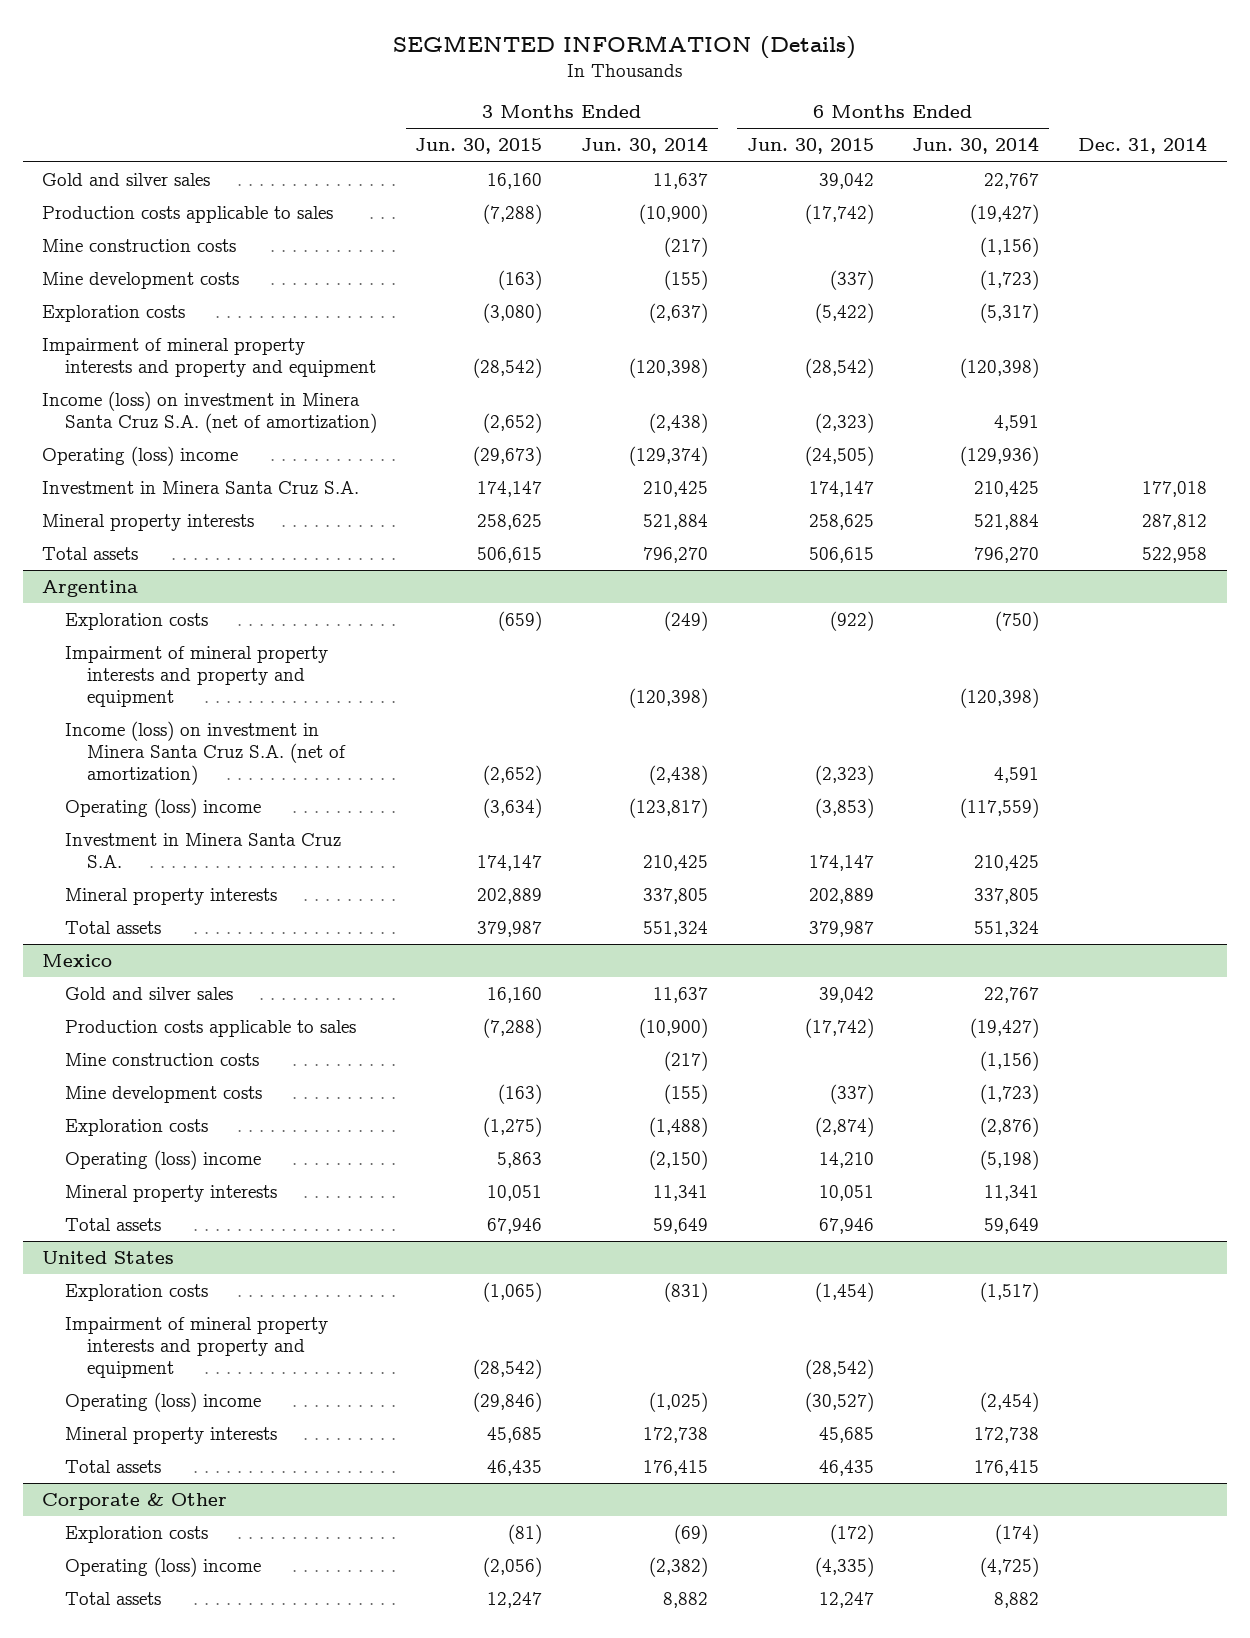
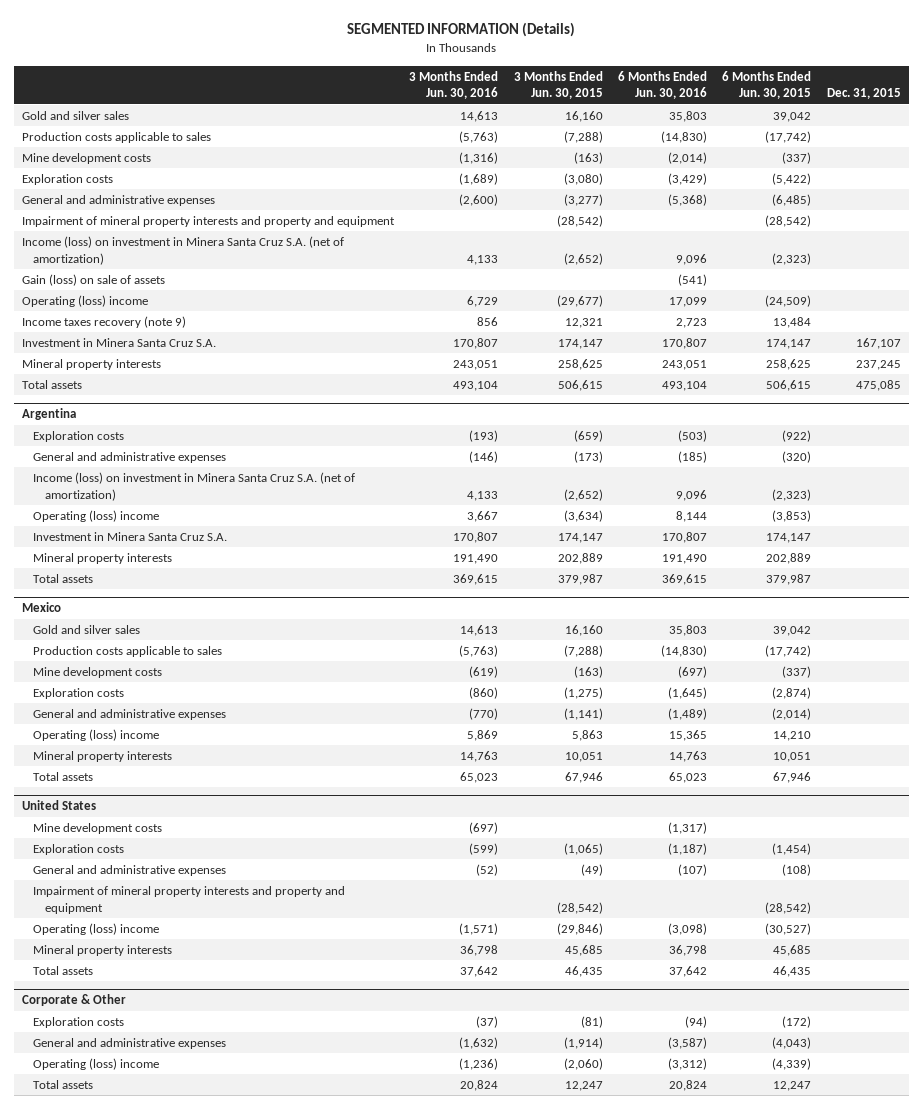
[581,136,709,155] Jun. 30, 2014 -> none
[912,136,1040,155] Jun. 30, 2014 -> none
[1078,136,1208,155] Dec. 31, 2014 -> none
none -> [409,70,499,100] 3 Months Ended Jun. 30, 2016
none -> [618,70,708,100] 6 Months Ended Jun. 30, 2016
none -> [826,88,901,100] Dec. 31, 2015
[42,239,237,253] Mine construction costs -> none
none -> [21,195,215,207] General and administrative expenses
none -> [21,274,165,287] Gain (loss) on sale of assets
[473,446,543,467] (29,673) -> [556,295,603,308] (29,677)
[804,446,874,467] (24,505) -> [765,295,812,308] (24,509)
none -> [21,316,186,329] Income taxes recovery (note 9)
[64,646,328,707] Impairment of mineral property interests and property and equipment -> none
none -> [33,452,227,464] General and administrative expenses
[64,1053,259,1067] Mine construction costs -> none
none -> [33,709,227,721] General and administrative expenses
none -> [33,823,163,835] Mine development costs
none -> [33,865,227,877] General and administrative expenses
none -> [33,1038,227,1050] General and administrative expenses
[483,1557,543,1578] (2,056) -> [563,1058,603,1071] (2,060)
[814,1557,874,1578] (4,335) -> [772,1058,812,1071] (4,339)

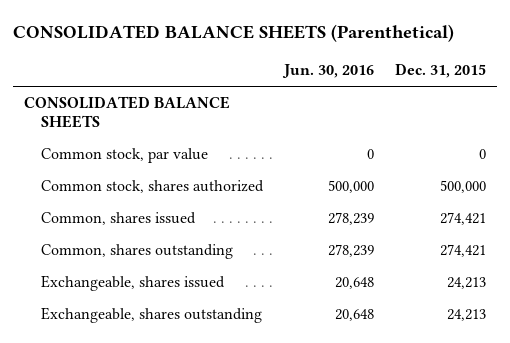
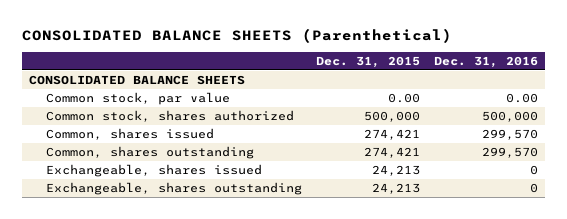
[282,64,375,79] Jun. 30, 2016 -> none
none -> [434,55,539,68] Dec. 31, 2016
[479,149,487,160] 0 -> [387,93,420,104] 0.00

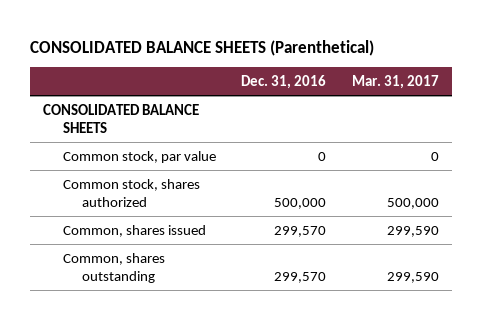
[315,55,420,68] Dec. 31, 2015 -> none
none -> [352,74,440,89] Mar. 31, 2017
[506,93,539,104] 0.00 -> [318,151,327,161] 0
[45,164,262,178] Exchangeable, shares issued -> none
[45,182,302,196] Exchangeable, shares outstanding -> none

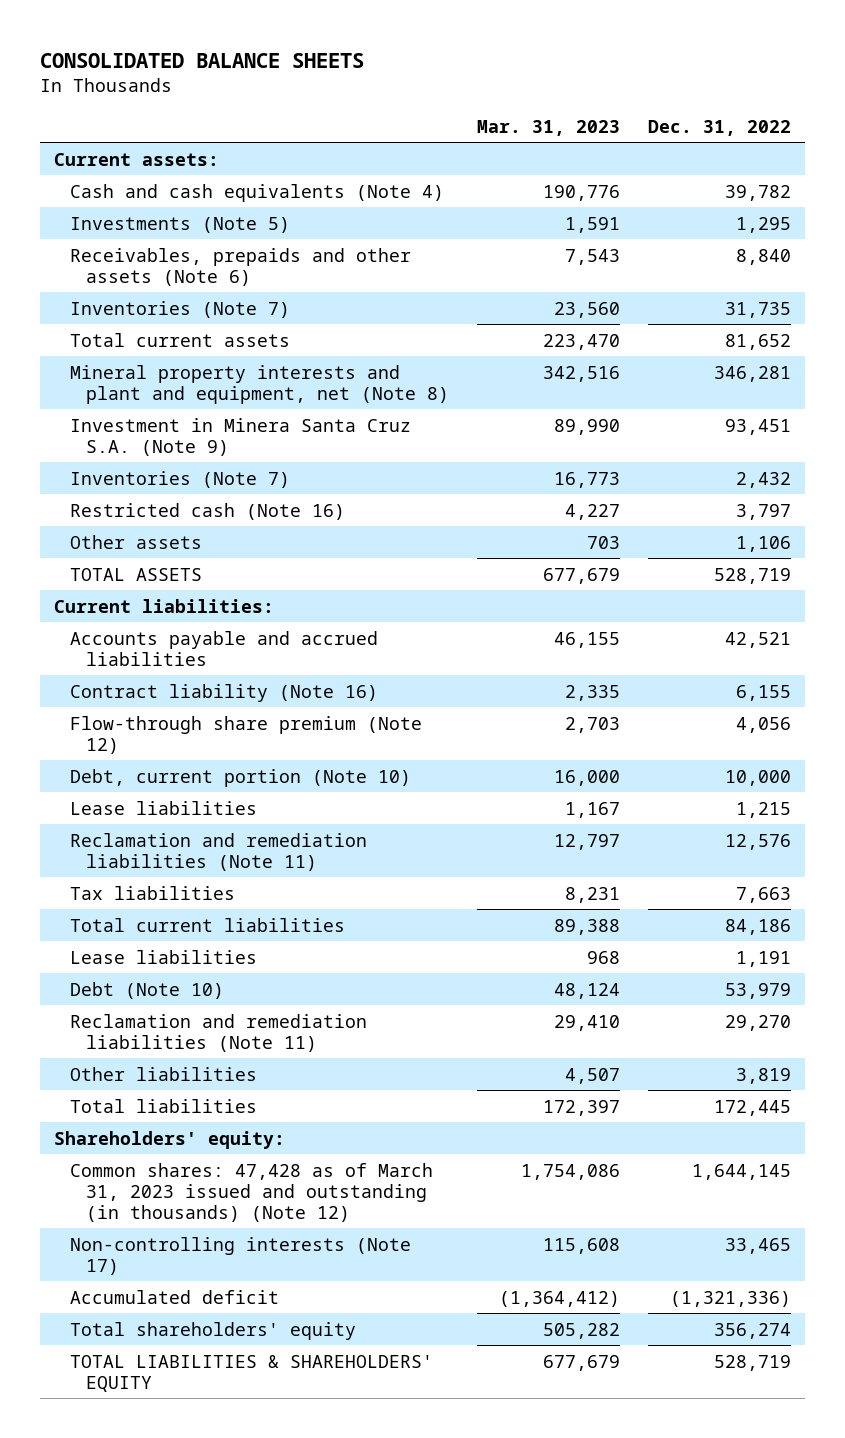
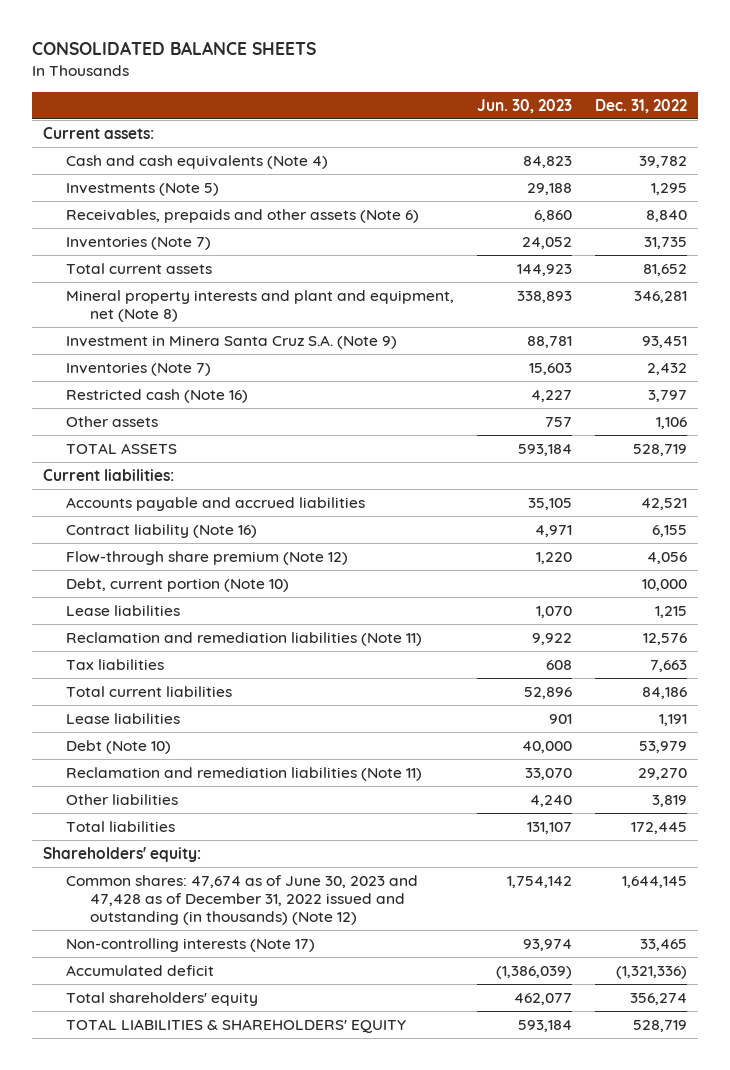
[477,119,621,136] Mar. 31, 2023 -> none
none -> [477,98,573,113] Jun. 30, 2023
[70,1162,434,1222] Common shares: 47,428 as of March 31, 2023 issued and outstanding (in thousands) (Note 12) -> [66,875,419,925] Common shares: 47,674 as of June 30, 2023 and 47,428 as of December 31, 2022 issued and outstanding (in thousands) (Note 12)

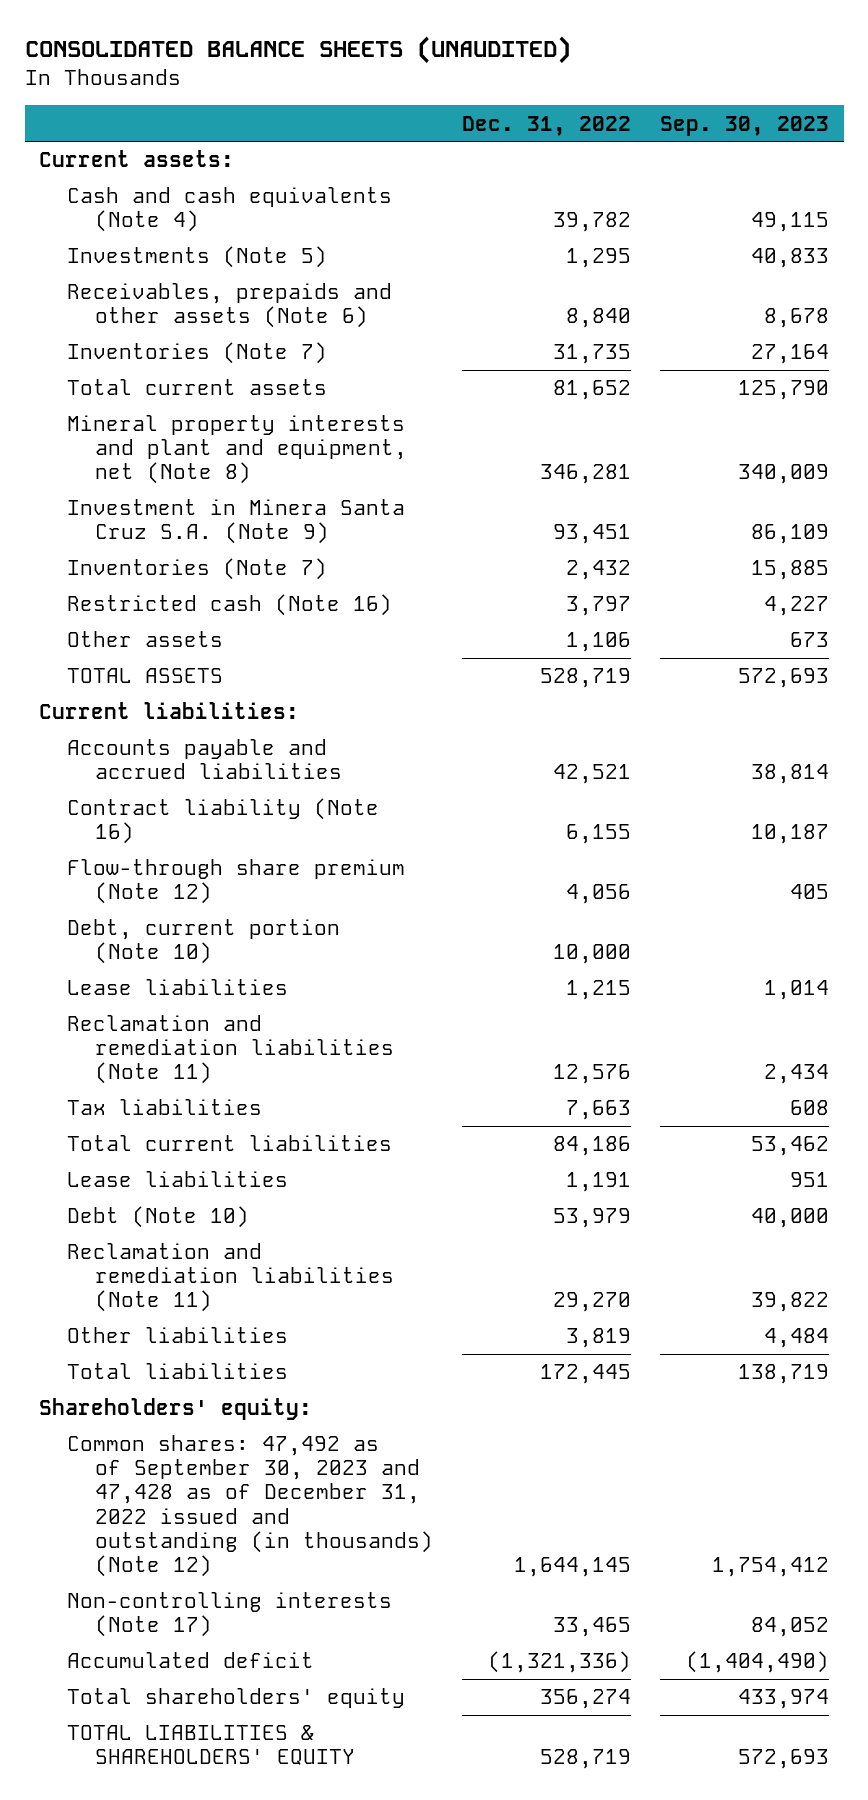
[31,41,316,56] CONSOLIDATED BALANCE SHEETS -> [24,35,571,64] CONSOLIDATED BALANCE SHEETS (UNAUDITED)
[477,98,573,113] Jun. 30, 2023 -> none
none -> [660,115,830,136] Sep. 30, 2023
[66,875,419,925] Common shares: 47,674 as of June 30, 2023 and 47,428 as of December 31, 2022 issued and outstanding (in thousands) (Note 12) -> [67,1435,434,1577] Common shares: 47,492 as of September 30, 2023 and 47,428 as of December 31, 2022 issued and outstanding (in thousands) (Note 12)

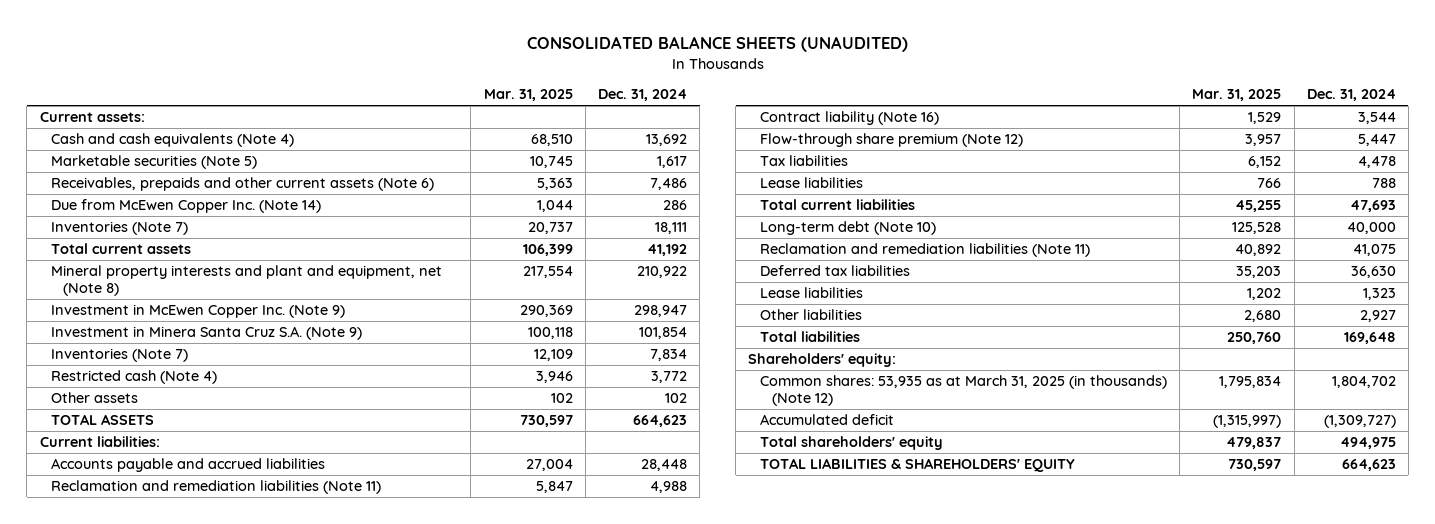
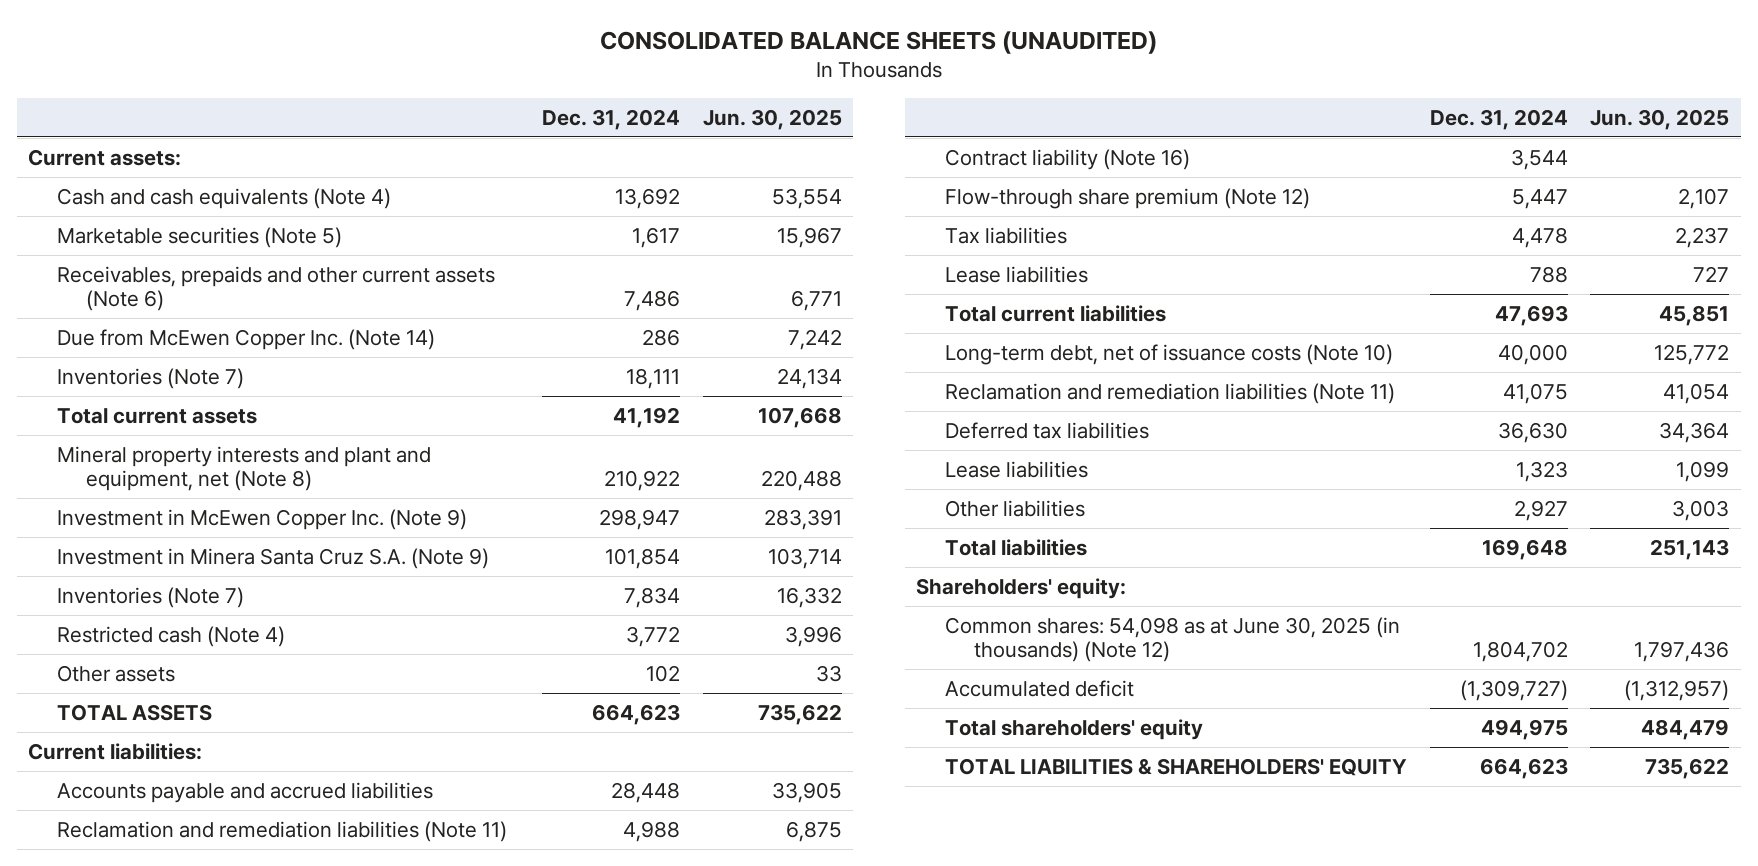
[483,89,573,102] Mar. 31, 2025 -> none
none -> [702,108,842,130] Jun. 30, 2025
[760,221,937,236] Long-term debt (Note 10) -> [945,343,1394,365] Long-term debt, net of issuance costs (Note 10)
[760,375,1168,406] Common shares: 53,935 as at March 31, 2025 (in thousands) (Note 12) -> [945,616,1401,663] Common shares: 54,098 as at June 30, 2025 (in thousands) (Note 12)

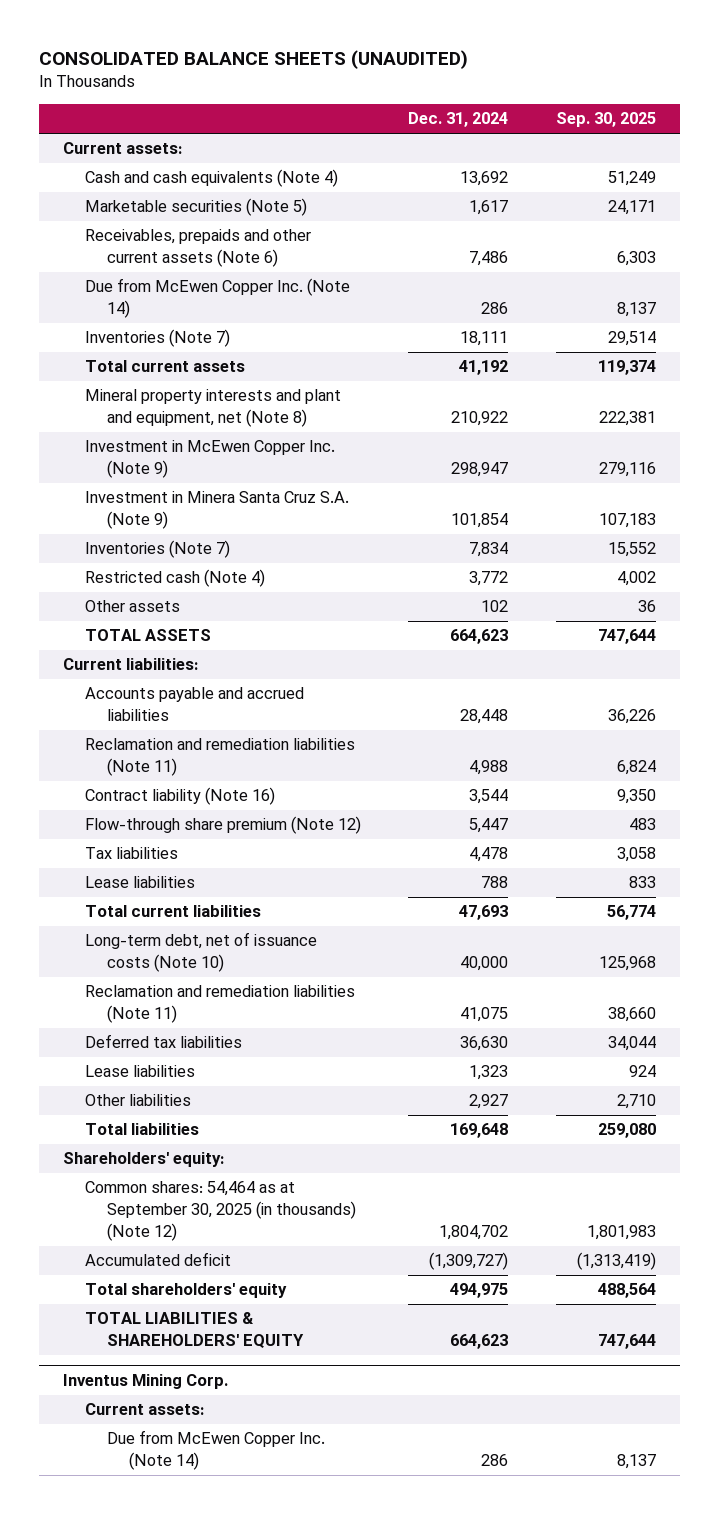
[702,108,842,130] Jun. 30, 2025 -> none
none -> [555,112,656,128] Sep. 30, 2025
[945,616,1401,663] Common shares: 54,098 as at June 30, 2025 (in thousands) (Note 12) -> [84,1181,356,1241] Common shares: 54,464 as at September 30, 2025 (in thousands) (Note 12)
none -> [62,1374,228,1390] Inventus Mining Corp.
none -> [84,1403,204,1416] Current assets:
none -> [106,1430,325,1471] Due from McEwen Copper Inc. (Note 14)

